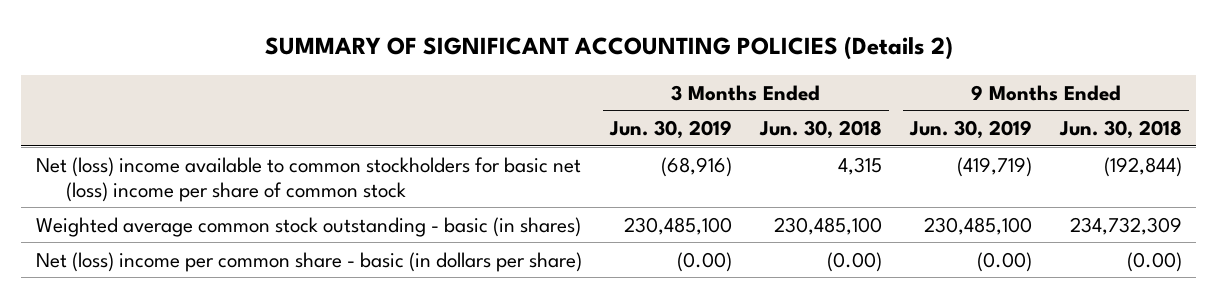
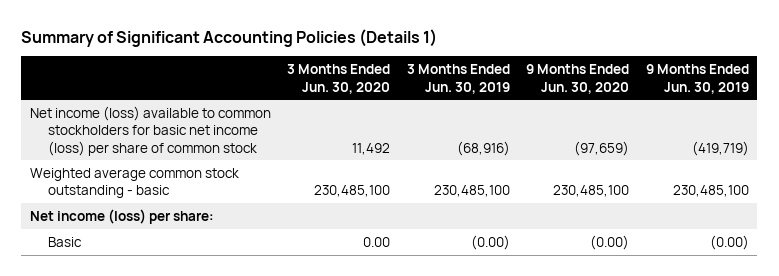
[264,36,953,61] SUMMARY OF SIGNIFICANT ACCOUNTING POLICIES (Details 2) -> [21,28,438,47] Summary of Significant Accounting Policies (Details 1)
[758,120,882,140] Jun. 30, 2018 -> none
[1059,120,1183,140] Jun. 30, 2018 -> none
none -> [287,64,391,94] 3 Months Ended Jun. 30, 2020
none -> [526,64,630,94] 9 Months Ended Jun. 30, 2020
[35,156,581,202] Net (loss) income available to common stockholders for basic net (loss) income per share of common stock -> [29,105,271,156] Net income (loss) available to common stockholders for basic net income (loss) per share of common stock
[35,216,581,237] Weighted average common stock outstanding - basic (in shares) -> [29,167,239,199] Weighted average common stock outstanding - basic
none -> [29,208,214,224] Net income (loss) per share:
[35,251,582,272] Net (loss) income per common share - basic (in dollars per share) -> [48,236,83,247] Basic

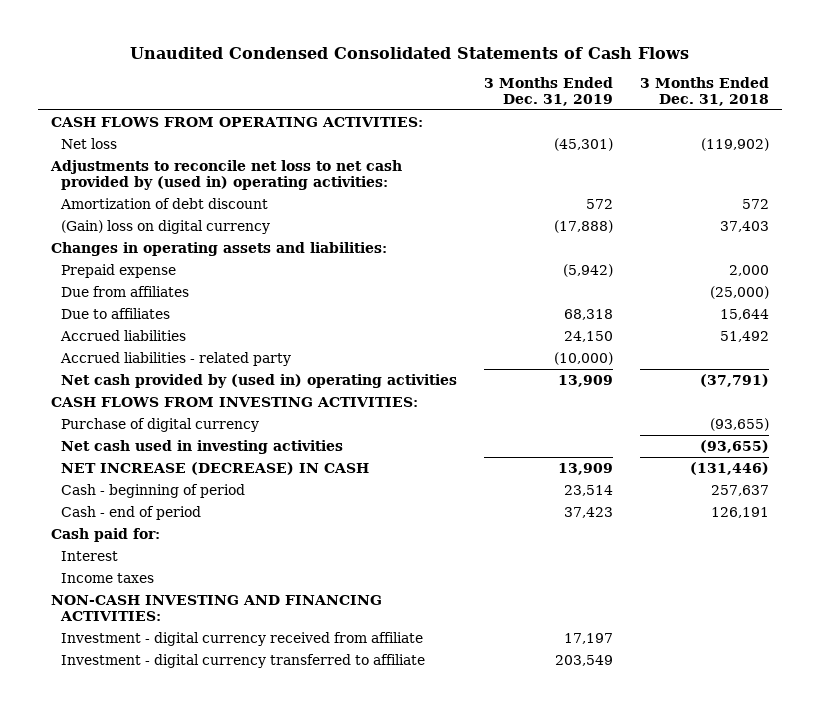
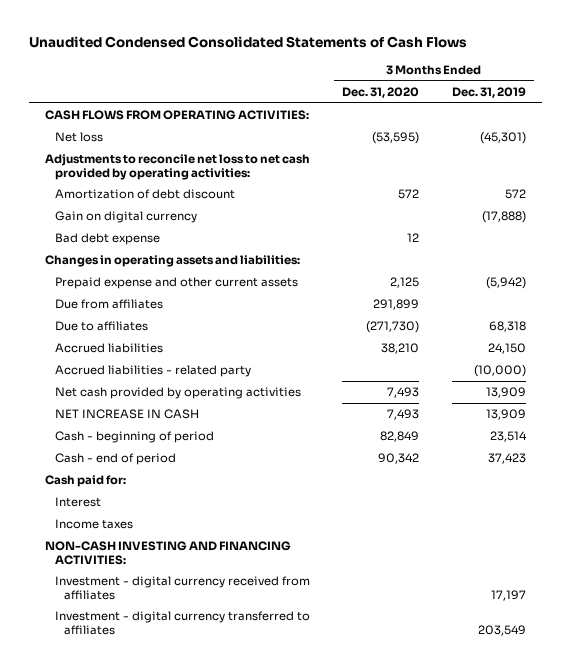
[639,76,769,106] 3 Months Ended Dec. 31, 2018 -> none
none -> [342,87,420,99] Dec. 31, 2020
[50,159,403,190] Adjustments to reconcile net loss to net cash provided by (used in) operating activities: -> [45,154,311,180] Adjustments to reconcile net loss to net cash provided by operating activities:
[60,219,270,234] (Gain) loss on digital currency -> [54,211,197,224] Gain on digital currency
none -> [54,233,160,246] Bad debt expense
[60,263,176,278] Prepaid expense -> [54,277,298,290] Prepaid expense and other current assets
[51,396,419,407] CASH FLOWS FROM INVESTING ACTIVITIES: -> none
[60,417,259,432] Purchase of digital currency -> none
[60,439,343,454] Net cash used in investing activities -> none
[60,373,457,388] Net cash provided by (used in) operating activities -> [54,387,301,400] Net cash provided by operating activities
[60,461,369,475] NET INCREASE (DECREASE) IN CASH -> [54,409,199,420] NET INCREASE IN CASH
[60,631,423,646] Investment - digital currency received from affiliate -> [54,576,310,600] Investment - digital currency received from affiliates
[60,653,425,668] Investment - digital currency transferred to affiliate -> [54,611,310,635] Investment - digital currency transferred to affiliates

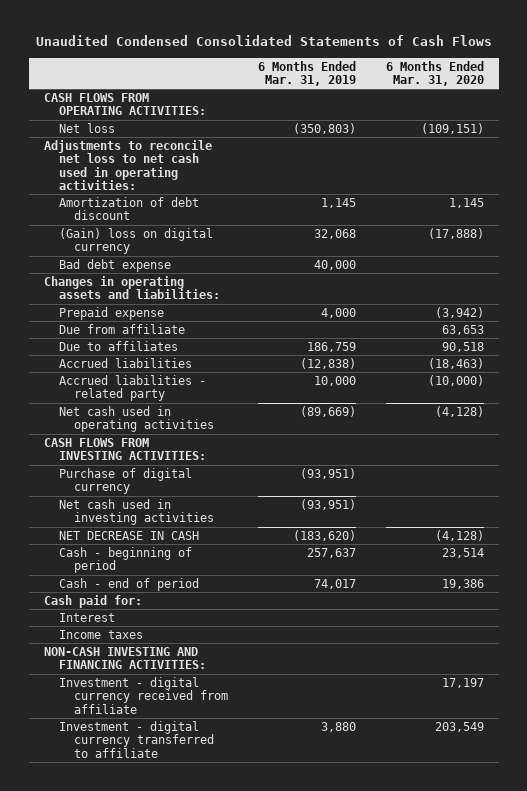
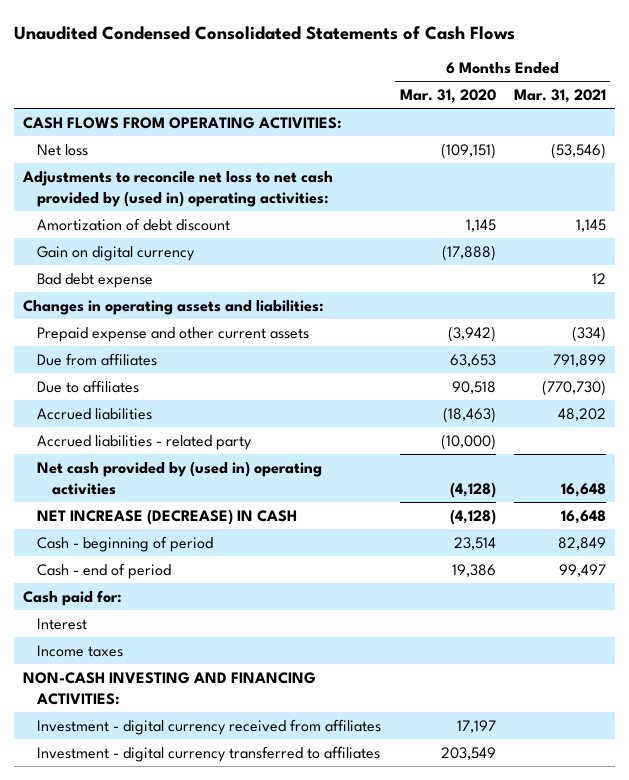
[257,60,356,87] 6 Months Ended Mar. 31, 2019 -> none
none -> [513,89,606,104] Mar. 31, 2021
[43,139,212,190] Adjustments to reconcile net loss to net cash used in operating activities: -> [21,170,333,207] Adjustments to reconcile net loss to net cash provided by (used in) operating activities:
[58,227,213,255] (Gain) loss on digital currency -> [37,245,196,261] Gain on digital currency
[58,306,164,320] Prepaid expense -> [37,326,310,342] Prepaid expense and other current assets
[58,323,185,334] Due from affiliate -> [37,352,158,366] Due from affiliates
[43,437,206,461] CASH FLOWS FROM INVESTING ACTIVITIES: -> none
[58,467,192,495] Purchase of digital currency -> none
[58,498,215,526] Net cash used in investing activities -> none
[58,405,215,433] Net cash used in operating activities -> [37,460,323,495] Net cash provided by (used in) operating activities
[58,530,199,540] NET DECREASE IN CASH -> [37,508,298,525] NET INCREASE (DECREASE) IN CASH
[58,676,229,714] Investment - digital currency received from affiliate -> [37,718,382,735] Investment - digital currency received from affiliates
[58,720,215,758] Investment - digital currency transferred to affiliate -> [37,745,381,762] Investment - digital currency transferred to affiliates

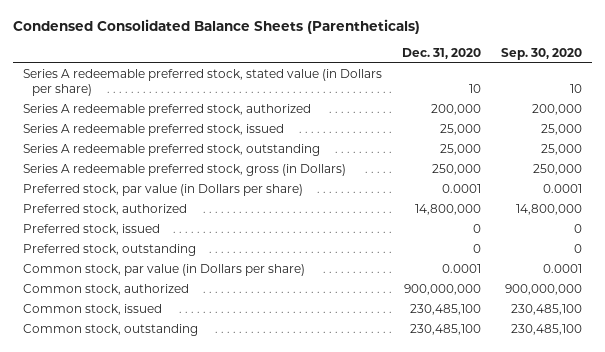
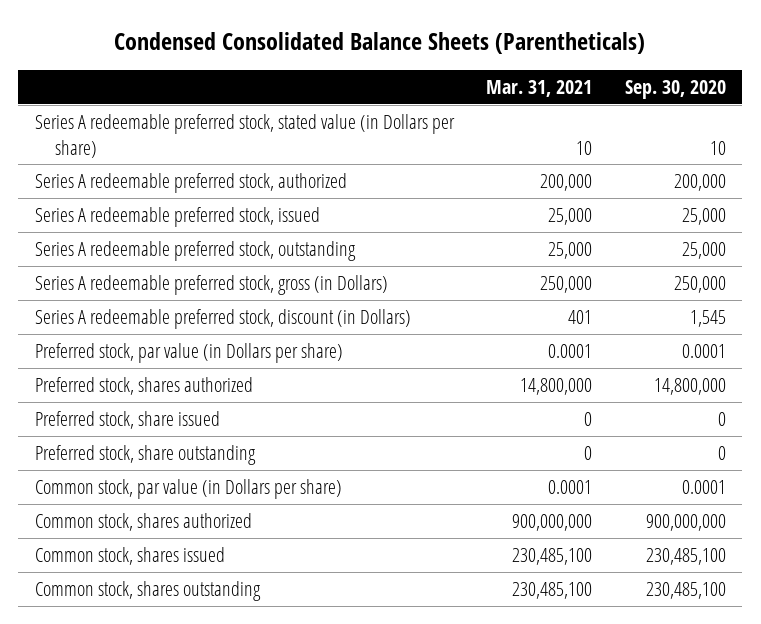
[402,48,482,60] Dec. 31, 2020 -> none
none -> [486,79,593,97] Mar. 31, 2021
none -> [34,308,411,329] Series A redeemable preferred stock, discount (in Dollars)
[23,203,188,215] Preferred stock, authorized -> [34,376,253,395] Preferred stock, shares authorized
[23,223,161,235] Preferred stock, issued -> [34,410,220,429] Preferred stock, share issued
[23,243,197,256] Preferred stock, outstanding -> [34,444,256,465] Preferred stock, share outstanding
[23,283,190,295] Common stock, authorized -> [34,512,252,531] Common stock, shares authorized
[23,303,163,315] Common stock, issued -> [34,546,225,565] Common stock, shares issued
[23,323,199,336] Common stock, outstanding -> [34,580,261,601] Common stock, shares outstanding

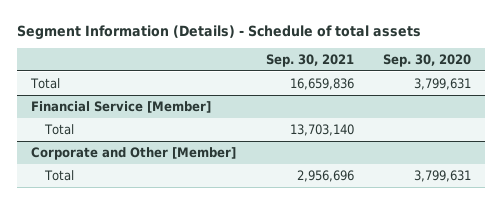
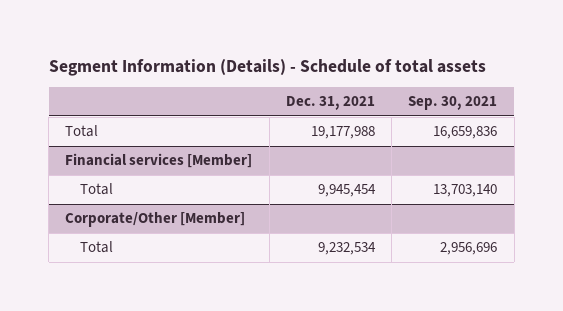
[382,54,471,68] Sep. 30, 2020 -> none
none -> [285,96,375,111] Dec. 31, 2021
[31,100,212,113] Financial Service [Member] -> [65,153,253,169] Financial services [Member]
[31,146,237,160] Corporate and Other [Member] -> [65,212,246,228] Corporate/Other [Member]

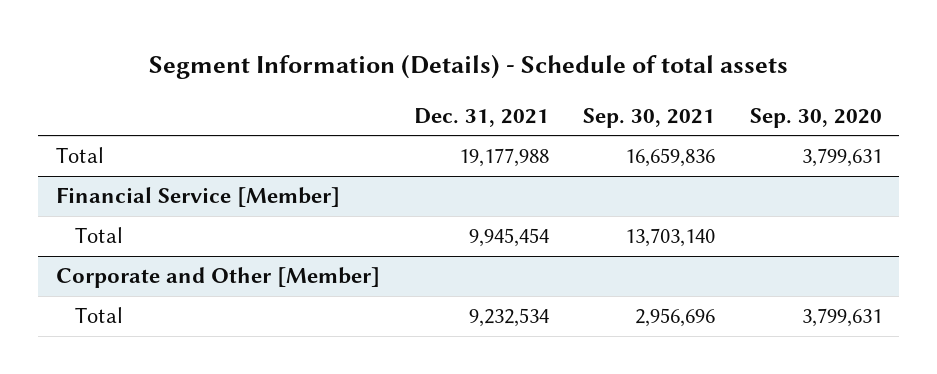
none -> [749,107,882,128] Sep. 30, 2020
[65,153,253,169] Financial services [Member] -> [55,187,340,208] Financial Service [Member]
[65,212,246,228] Corporate/Other [Member] -> [55,267,380,289] Corporate and Other [Member]

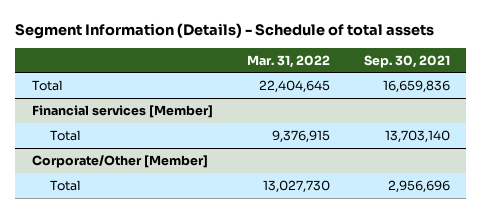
[413,107,549,127] Dec. 31, 2021 -> none
[749,107,882,128] Sep. 30, 2020 -> none
none -> [246,54,330,68] Mar. 31, 2022
[55,187,340,208] Financial Service [Member] -> [31,104,213,118] Financial services [Member]
[55,267,380,289] Corporate and Other [Member] -> [31,154,208,168] Corporate/Other [Member]

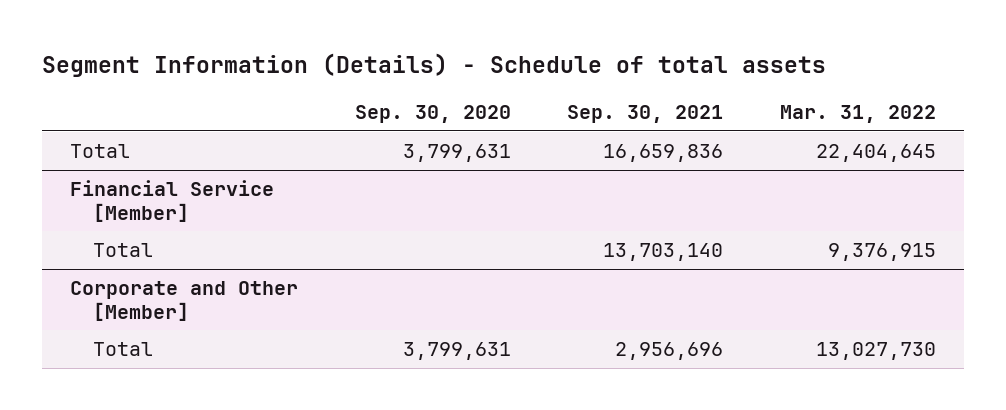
none -> [354,104,511,123] Sep. 30, 2020
[31,104,213,118] Financial services [Member] -> [70,180,275,222] Financial Service [Member]
[31,154,208,168] Corporate/Other [Member] -> [70,281,299,321] Corporate and Other [Member]

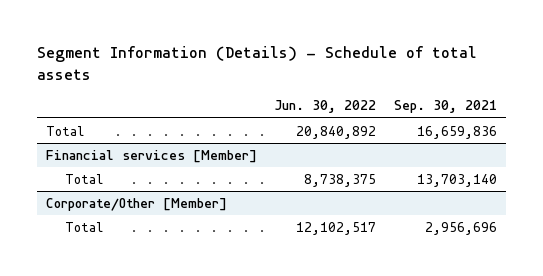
[354,104,511,123] Sep. 30, 2020 -> none
[779,104,936,123] Mar. 31, 2022 -> none
none -> [274,100,377,114] Jun. 30, 2022
[70,180,275,222] Financial Service [Member] -> [45,149,257,163] Financial services [Member]
[70,281,299,321] Corporate and Other [Member] -> [45,197,227,211] Corporate/Other [Member]

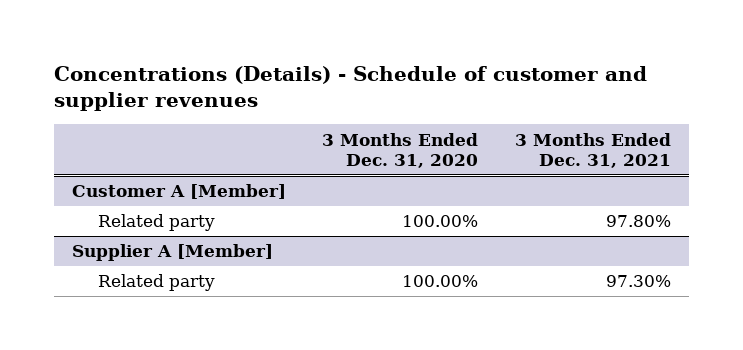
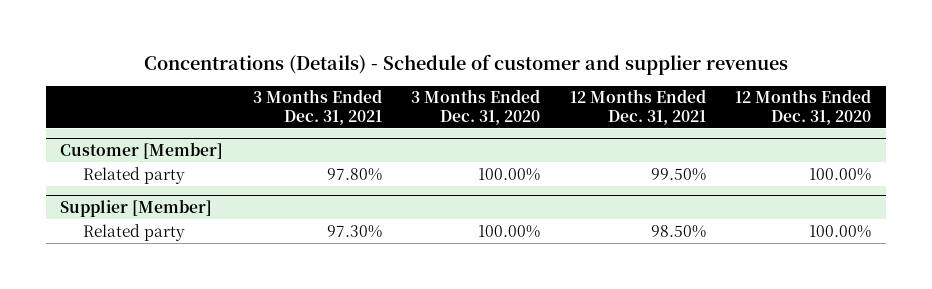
none -> [569,89,706,125] 12 Months Ended Dec. 31, 2021
none -> [735,89,872,125] 12 Months Ended Dec. 31, 2020
[72,184,287,200] Customer A [Member] -> [60,141,224,159] Customer [Member]
[72,244,274,262] Supplier A [Member] -> [60,198,213,217] Supplier [Member]

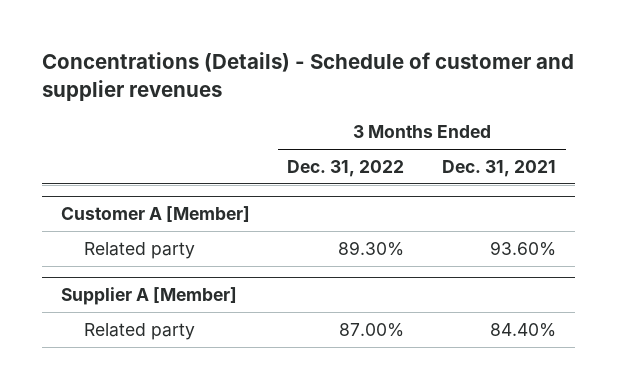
[411,89,541,125] 3 Months Ended Dec. 31, 2020 -> none
[569,89,706,125] 12 Months Ended Dec. 31, 2021 -> none
[735,89,872,125] 12 Months Ended Dec. 31, 2020 -> none
none -> [287,160,405,178] Dec. 31, 2022
[60,141,224,159] Customer [Member] -> [60,205,250,222] Customer A [Member]
[326,167,382,181] 97.80% -> [490,240,557,256] 93.60%
[60,198,213,217] Supplier [Member] -> [60,286,237,305] Supplier A [Member]
[326,224,382,238] 97.30% -> [490,322,557,337] 84.40%

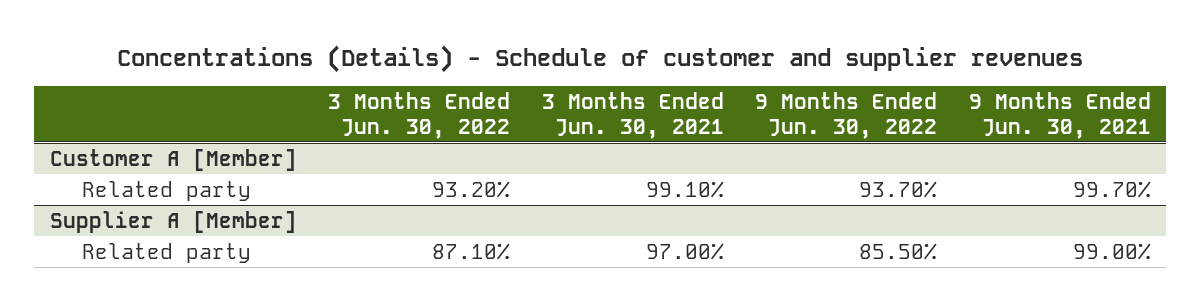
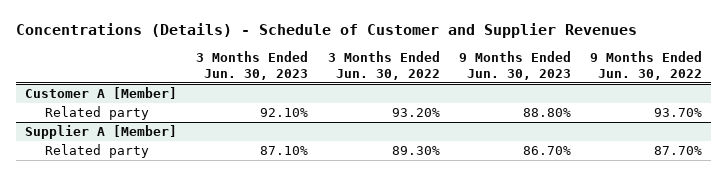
[117,44,1084,73] Concentrations (Details) - Schedule of customer and supplier revenues -> [15,23,637,39] Concentrations (Details) - Schedule of Customer and Supplier Revenues
[541,91,724,139] 3 Months Ended Jun. 30, 2021 -> none
[968,91,1151,139] 9 Months Ended Jun. 30, 2021 -> none
none -> [196,51,309,80] 3 Months Ended Jun. 30, 2023
none -> [458,51,571,80] 9 Months Ended Jun. 30, 2023
[432,242,511,260] 87.10% -> [391,146,440,156] 89.30%
[859,242,938,260] 85.50% -> [653,146,702,156] 87.70%

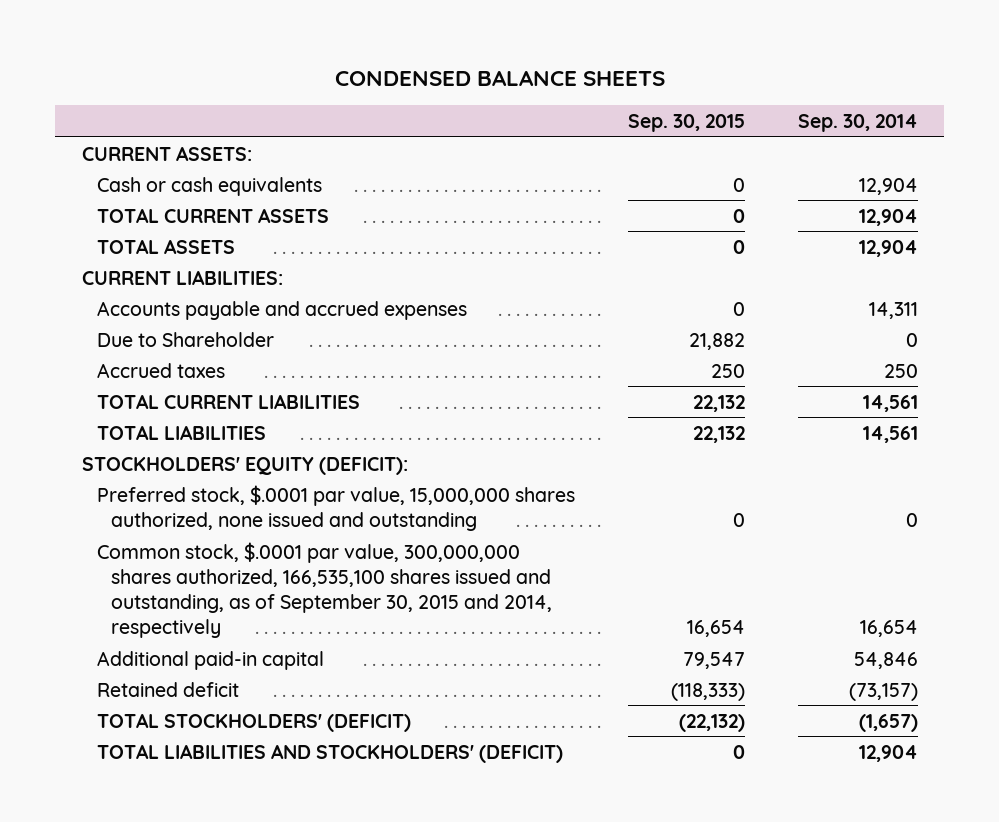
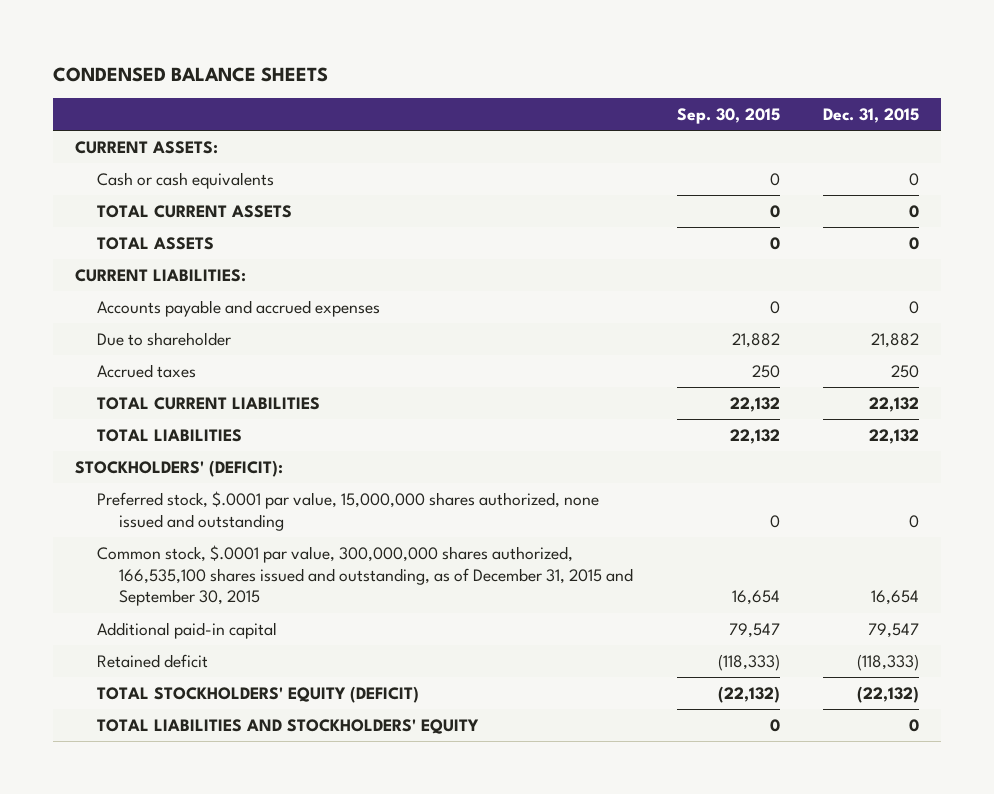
[797,113,918,132] Sep. 30, 2014 -> none
none -> [822,107,919,123] Dec. 31, 2015
[96,331,274,347] Due to Shareholder -> [97,331,232,346] Due to shareholder
[81,456,408,475] STOCKHOLDERS' EQUITY (DEFICIT): -> [74,459,283,477] STOCKHOLDERS' (DEFICIT):
[96,541,553,639] Common stock, $.0001 par value, 300,000,000 shares authorized, 166,535,100 shares issued and outstanding, as of September 30, 2015 and 2014, respectively -> [97,544,634,607] Common stock, $.0001 par value, 300,000,000 shares authorized, 166,535,100 shares issued and outstanding, as of December 31, 2015 and September 30, 2015
[96,712,411,732] TOTAL STOCKHOLDERS' (DEFICIT) -> [97,685,420,703] TOTAL STOCKHOLDERS' EQUITY (DEFICIT)
[96,743,563,763] TOTAL LIABILITIES AND STOCKHOLDERS' (DEFICIT) -> [97,718,480,734] TOTAL LIABILITIES AND STOCKHOLDERS' EQUITY

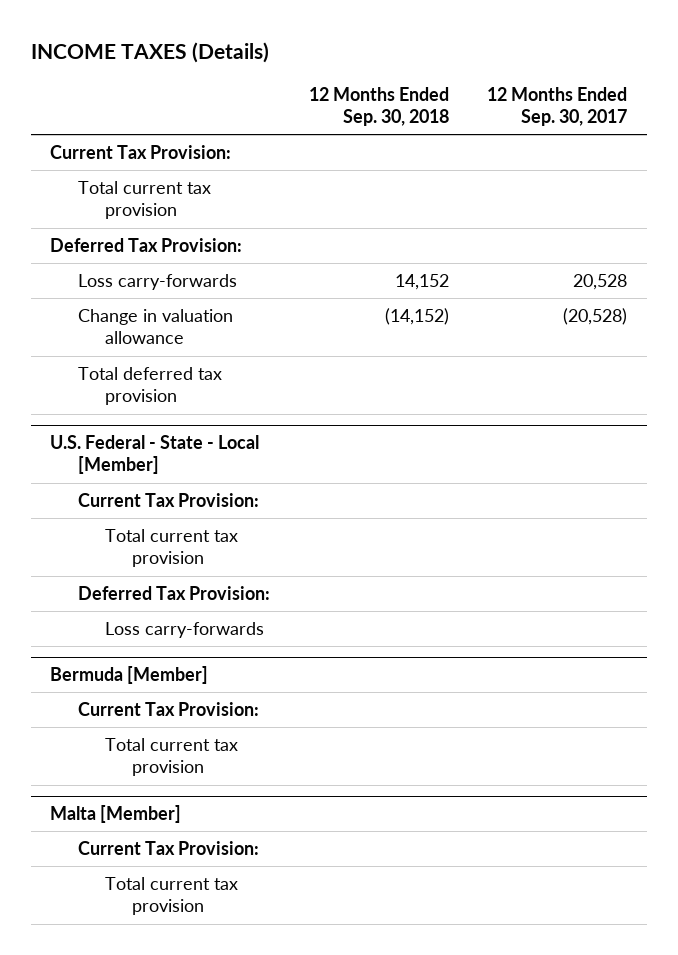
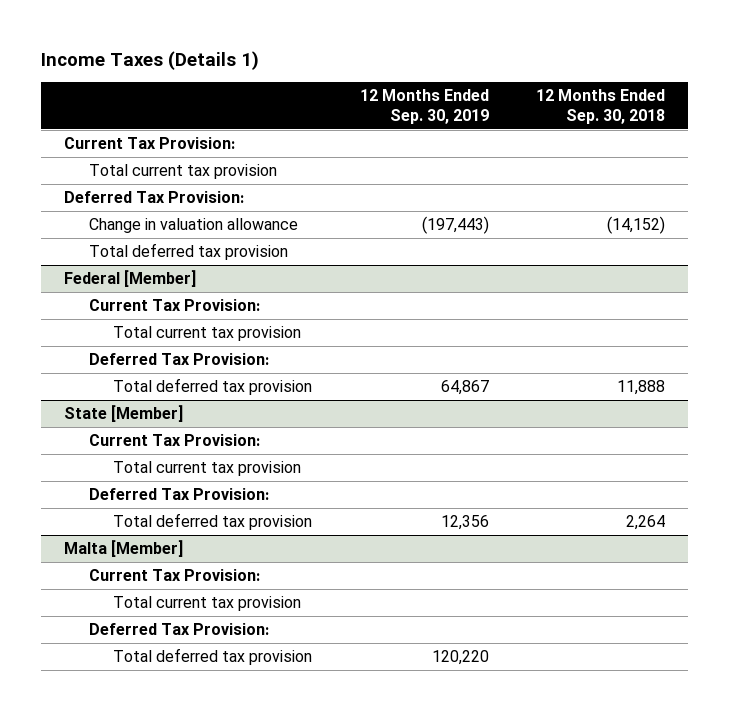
[30,41,269,63] INCOME TAXES (Details) -> [40,50,259,70] Income Taxes (Details 1)
[487,87,628,127] 12 Months Ended Sep. 30, 2017 -> none
none -> [359,89,489,124] 12 Months Ended Sep. 30, 2019
[77,274,237,291] Loss carry-forwards -> none
[50,435,260,475] U.S. Federal - State - Local [Member] -> [64,270,197,288] Federal [Member]
[105,622,265,639] Loss carry-forwards -> none
none -> [113,378,313,396] Total deferred tax provision
[50,666,209,685] Bermuda [Member] -> [64,405,184,423] State [Member]
none -> [88,488,269,501] Deferred Tax Provision:
none -> [113,513,313,531] Total deferred tax provision
none -> [88,623,269,636] Deferred Tax Provision:
none -> [113,648,313,666] Total deferred tax provision

